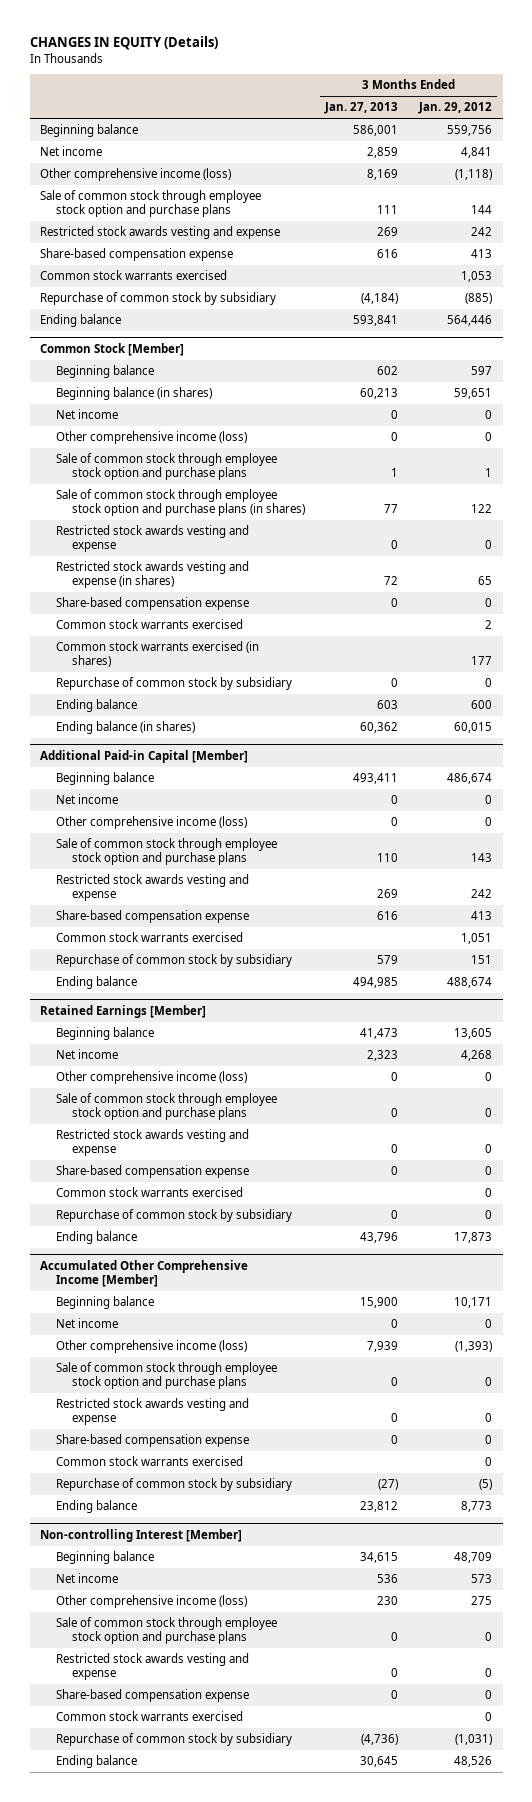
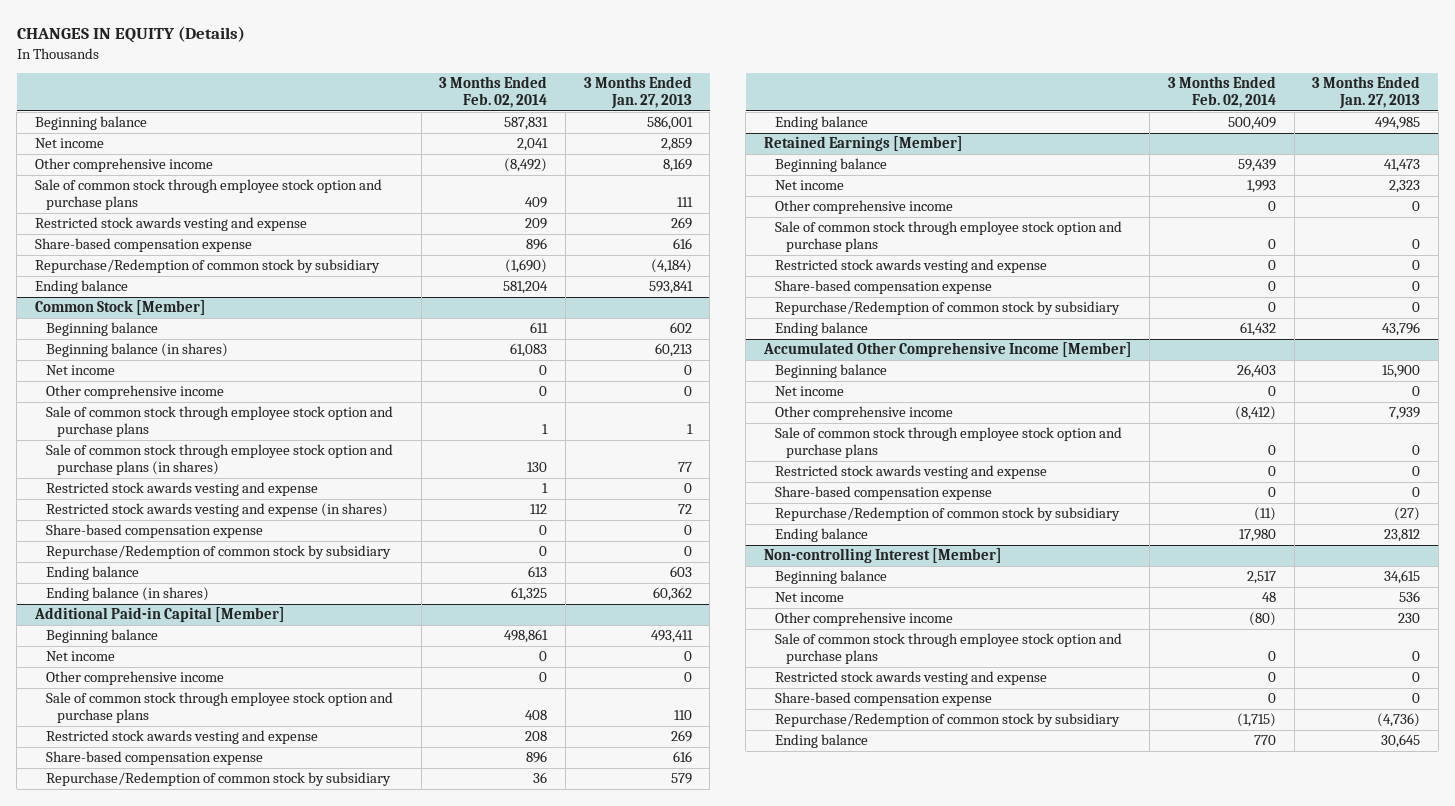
[418,102,493,115] Jan. 29, 2012 -> none
none -> [439,76,548,109] 3 Months Ended Feb. 02, 2014
[40,168,232,182] Other comprehensive income (loss) -> [35,158,214,173] Other comprehensive income
[40,270,228,281] Common stock warrants exercised -> none
[40,292,277,306] Repurchase of common stock by subsidiary -> [35,259,381,274] Repurchase/Redemption of common stock by subsidiary
[55,431,247,445] Other comprehensive income (loss) -> [46,385,225,400] Other comprehensive income
[55,619,243,630] Common stock warrants exercised -> none
[55,641,259,668] Common stock warrants exercised (in shares) -> none
[55,677,292,691] Repurchase of common stock by subsidiary -> [46,545,392,560] Repurchase/Redemption of common stock by subsidiary
[55,816,247,830] Other comprehensive income (loss) -> [46,671,225,686] Other comprehensive income
[55,932,243,943] Common stock warrants exercised -> none
[55,954,292,968] Repurchase of common stock by subsidiary -> [46,772,392,787] Repurchase/Redemption of common stock by subsidiary
[55,1071,247,1085] Other comprehensive income (loss) -> [774,200,953,215] Other comprehensive income
[55,1187,243,1198] Common stock warrants exercised -> none
[55,1209,292,1223] Repurchase of common stock by subsidiary -> [774,301,1120,316] Repurchase/Redemption of common stock by subsidiary
[55,1340,247,1354] Other comprehensive income (loss) -> [774,406,953,421] Other comprehensive income
[55,1456,243,1467] Common stock warrants exercised -> none
[55,1478,292,1492] Repurchase of common stock by subsidiary -> [774,507,1120,522] Repurchase/Redemption of common stock by subsidiary
[55,1595,247,1609] Other comprehensive income (loss) -> [774,612,953,627] Other comprehensive income
[55,1711,243,1722] Common stock warrants exercised -> none
[55,1733,292,1747] Repurchase of common stock by subsidiary -> [774,713,1120,728] Repurchase/Redemption of common stock by subsidiary

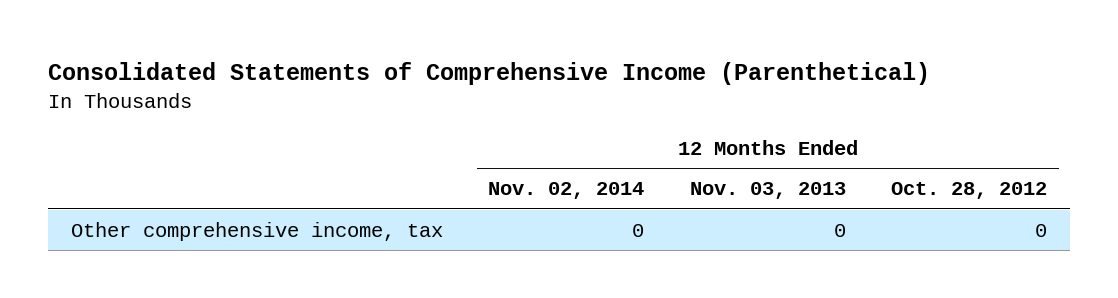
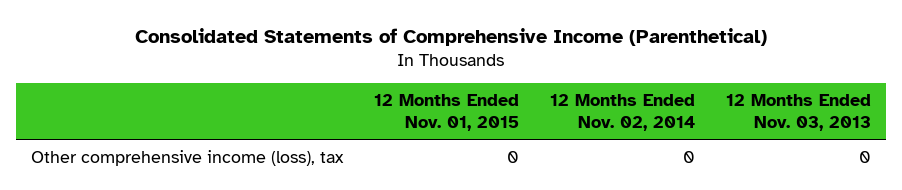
[891,182,1048,200] Oct. 28, 2012 -> none
none -> [374,94,520,132] 12 Months Ended Nov. 01, 2015
[70,221,443,241] Other comprehensive income, tax -> [31,149,345,166] Other comprehensive income (loss), tax

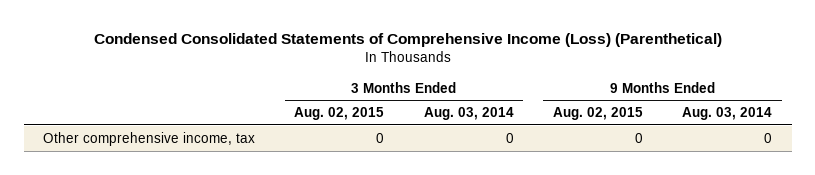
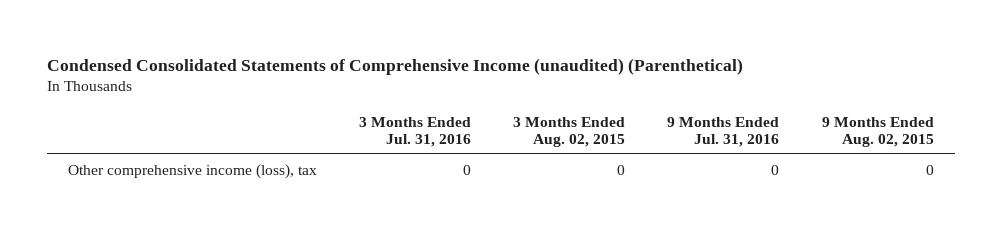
[93,33,722,48] Condensed Consolidated Statements of Comprehensive Income (Loss) (Parenthetical) -> [46,57,743,75] Condensed Consolidated Statements of Comprehensive Income (unaudited) (Parenthetical)
[423,107,514,121] Aug. 03, 2014 -> none
[682,107,773,121] Aug. 03, 2014 -> none
none -> [359,116,472,148] 3 Months Ended Jul. 31, 2016
none -> [667,116,780,148] 9 Months Ended Jul. 31, 2016
[43,131,256,146] Other comprehensive income, tax -> [67,163,317,179] Other comprehensive income (loss), tax

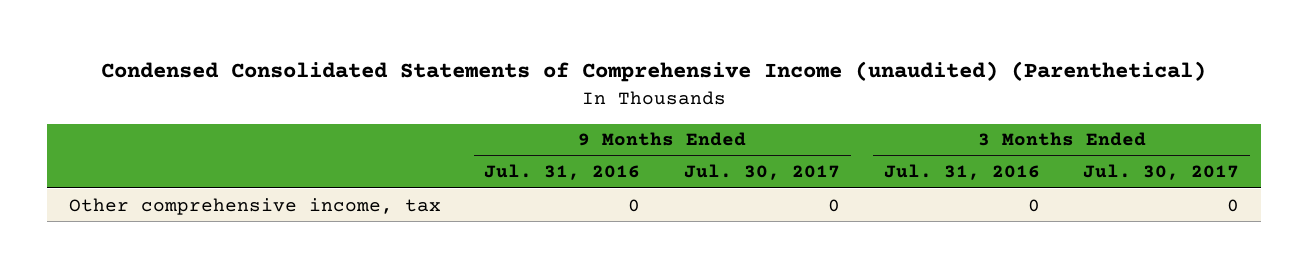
[513,116,626,148] 3 Months Ended Aug. 02, 2015 -> none
[821,116,934,148] 9 Months Ended Aug. 02, 2015 -> none
none -> [684,164,841,181] Jul. 30, 2017
none -> [1083,164,1240,181] Jul. 30, 2017
[67,163,317,179] Other comprehensive income (loss), tax -> [68,197,441,215] Other comprehensive income, tax

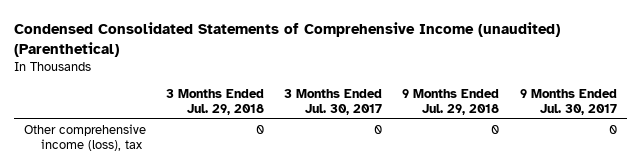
[484,164,641,181] Jul. 31, 2016 -> none
[883,164,1040,181] Jul. 31, 2016 -> none
none -> [165,89,264,116] 3 Months Ended Jul. 29, 2018
none -> [402,89,500,116] 9 Months Ended Jul. 29, 2018
[68,197,441,215] Other comprehensive income, tax -> [23,124,146,152] Other comprehensive income (loss), tax

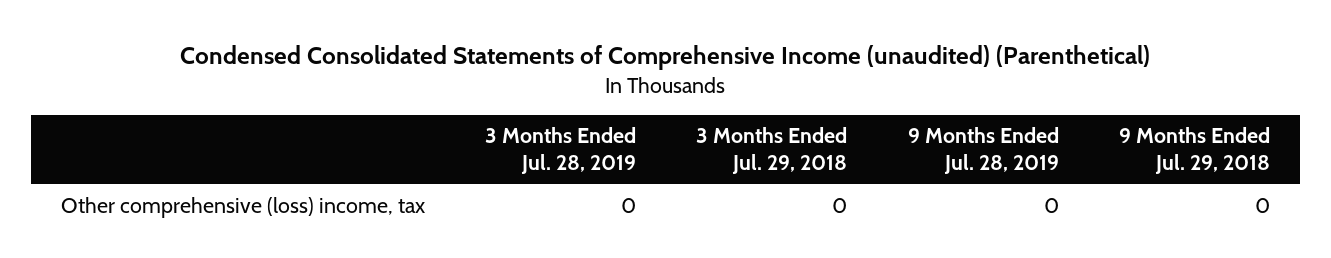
[284,89,383,116] 3 Months Ended Jul. 30, 2017 -> none
[519,89,617,116] 9 Months Ended Jul. 30, 2017 -> none
none -> [485,127,637,175] 3 Months Ended Jul. 28, 2019
none -> [907,127,1059,175] 9 Months Ended Jul. 28, 2019
[23,124,146,152] Other comprehensive income (loss), tax -> [61,197,426,219] Other comprehensive (loss) income, tax

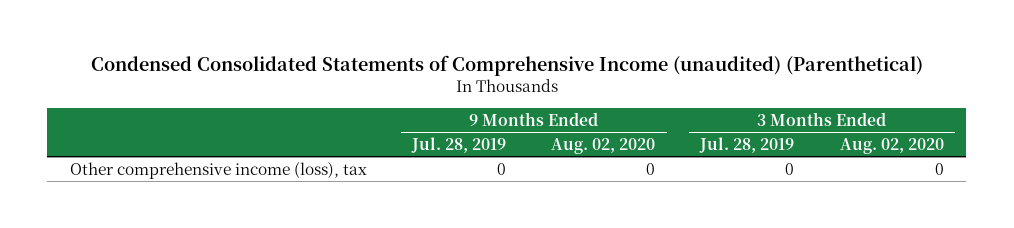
[696,127,848,175] 3 Months Ended Jul. 29, 2018 -> none
[1118,127,1270,175] 9 Months Ended Jul. 29, 2018 -> none
none -> [551,137,656,154] Aug. 02, 2020
none -> [839,137,944,154] Aug. 02, 2020
[61,197,426,219] Other comprehensive (loss) income, tax -> [69,161,367,179] Other comprehensive income (loss), tax

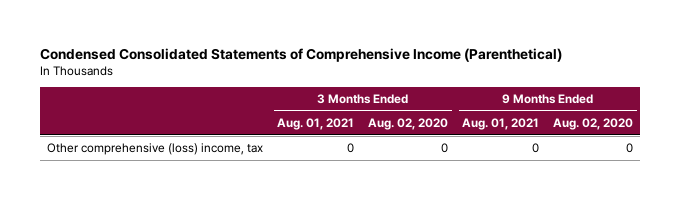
[90,55,923,77] Condensed Consolidated Statements of Comprehensive Income (unaudited) (Parenthetical) -> [40,47,563,62] Condensed Consolidated Statements of Comprehensive Income (Parenthetical)
[411,136,507,153] Jul. 28, 2019 -> none
[699,136,795,153] Jul. 28, 2019 -> none
none -> [277,118,355,131] Aug. 01, 2021
none -> [462,118,540,131] Aug. 01, 2021
[69,161,367,179] Other comprehensive income (loss), tax -> [47,143,264,156] Other comprehensive (loss) income, tax

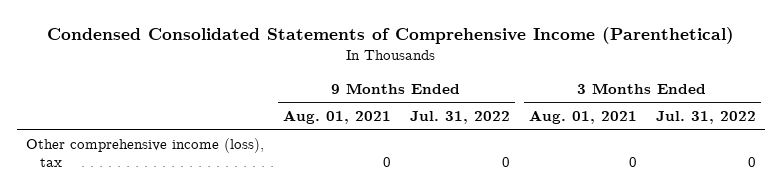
[368,118,449,131] Aug. 02, 2020 -> none
[553,118,634,131] Aug. 02, 2020 -> none
none -> [409,110,510,124] Jul. 31, 2022
none -> [655,110,756,124] Jul. 31, 2022
[47,143,264,156] Other comprehensive (loss) income, tax -> [26,137,265,168] Other comprehensive income (loss), tax

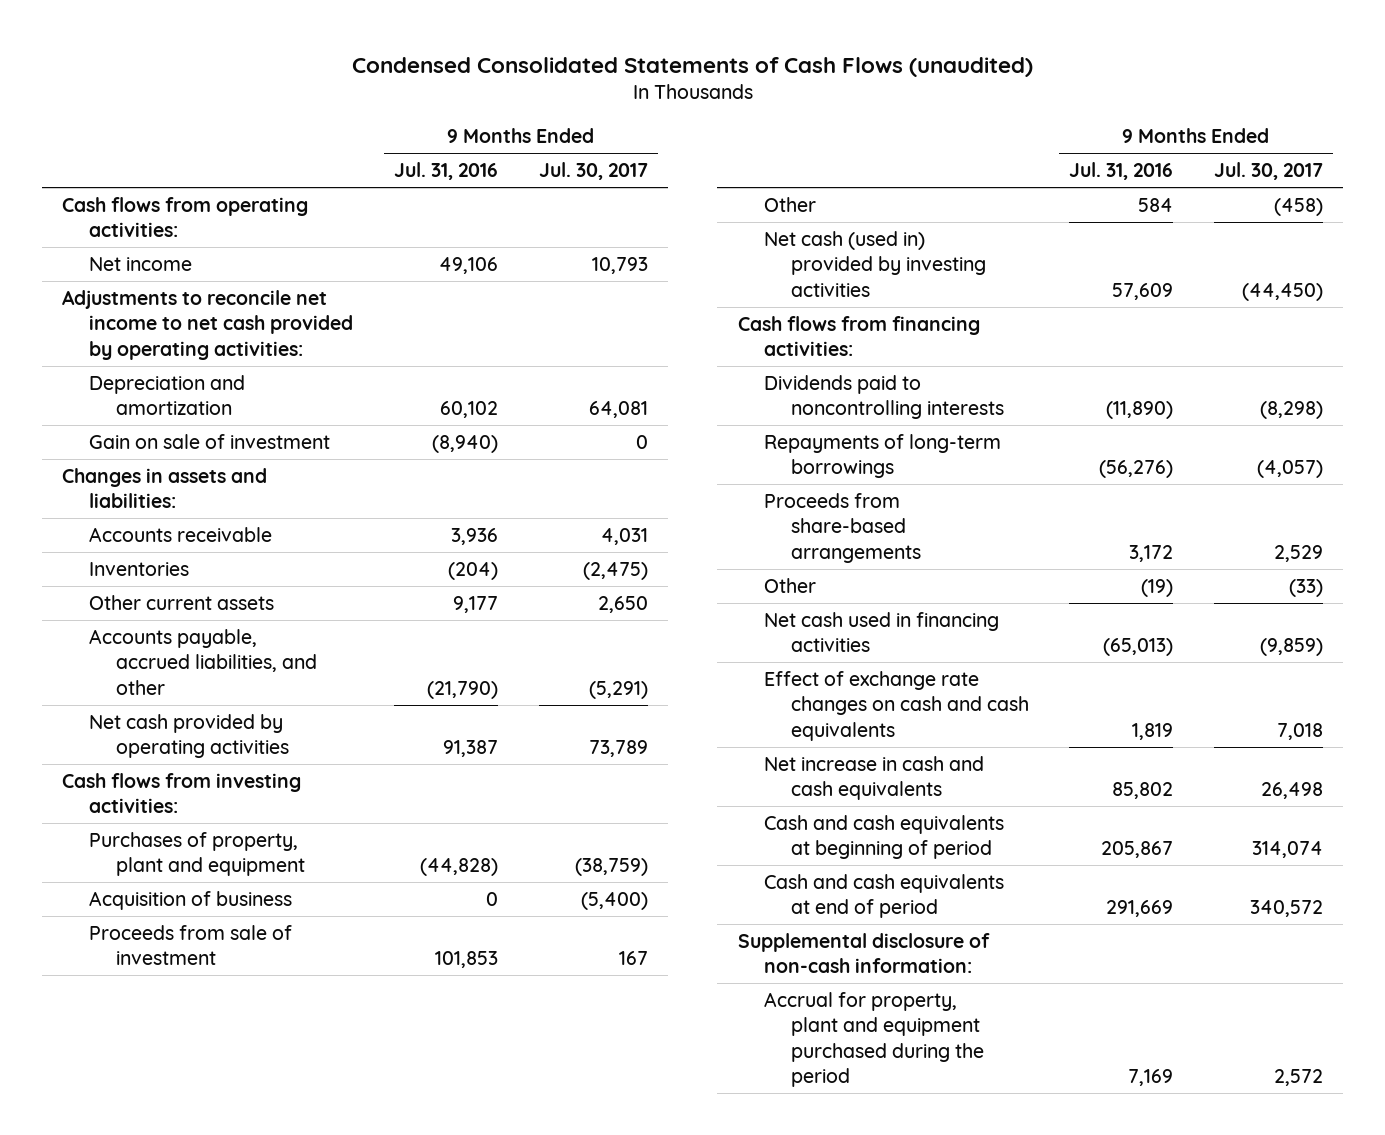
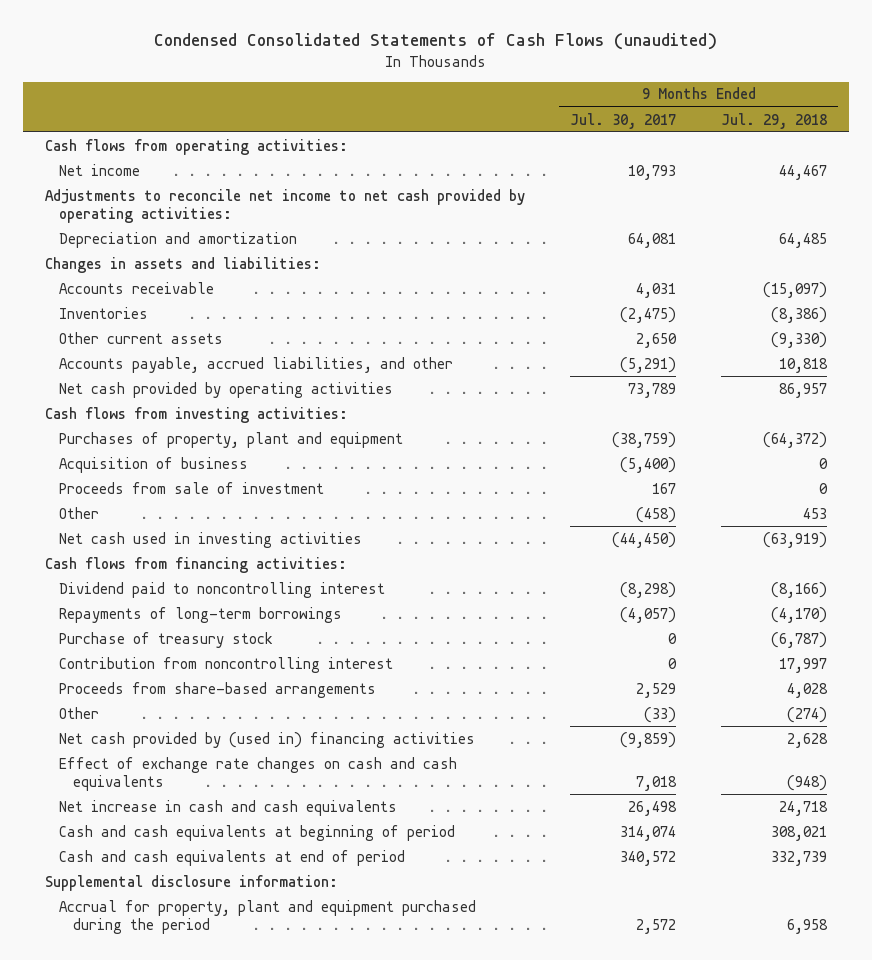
[394,162,499,181] Jul. 31, 2016 -> none
none -> [721,112,828,129] Jul. 29, 2018
[89,434,331,450] Gain on sale of investment -> none
[764,231,986,297] Net cash (used in) provided by investing activities -> [58,531,362,548] Net cash used in investing activities
[764,375,1004,420] Dividends paid to noncontrolling interests -> [58,581,385,598] Dividend paid to noncontrolling interest
none -> [58,631,273,648] Purchase of treasury stock
none -> [58,656,393,673] Contribution from noncontrolling interest
[764,612,1000,653] Net cash used in financing activities -> [58,731,475,748] Net cash provided by (used in) financing activities
[737,933,990,974] Supplemental disclosure of non-cash information: -> [45,874,339,891] Supplemental disclosure information:

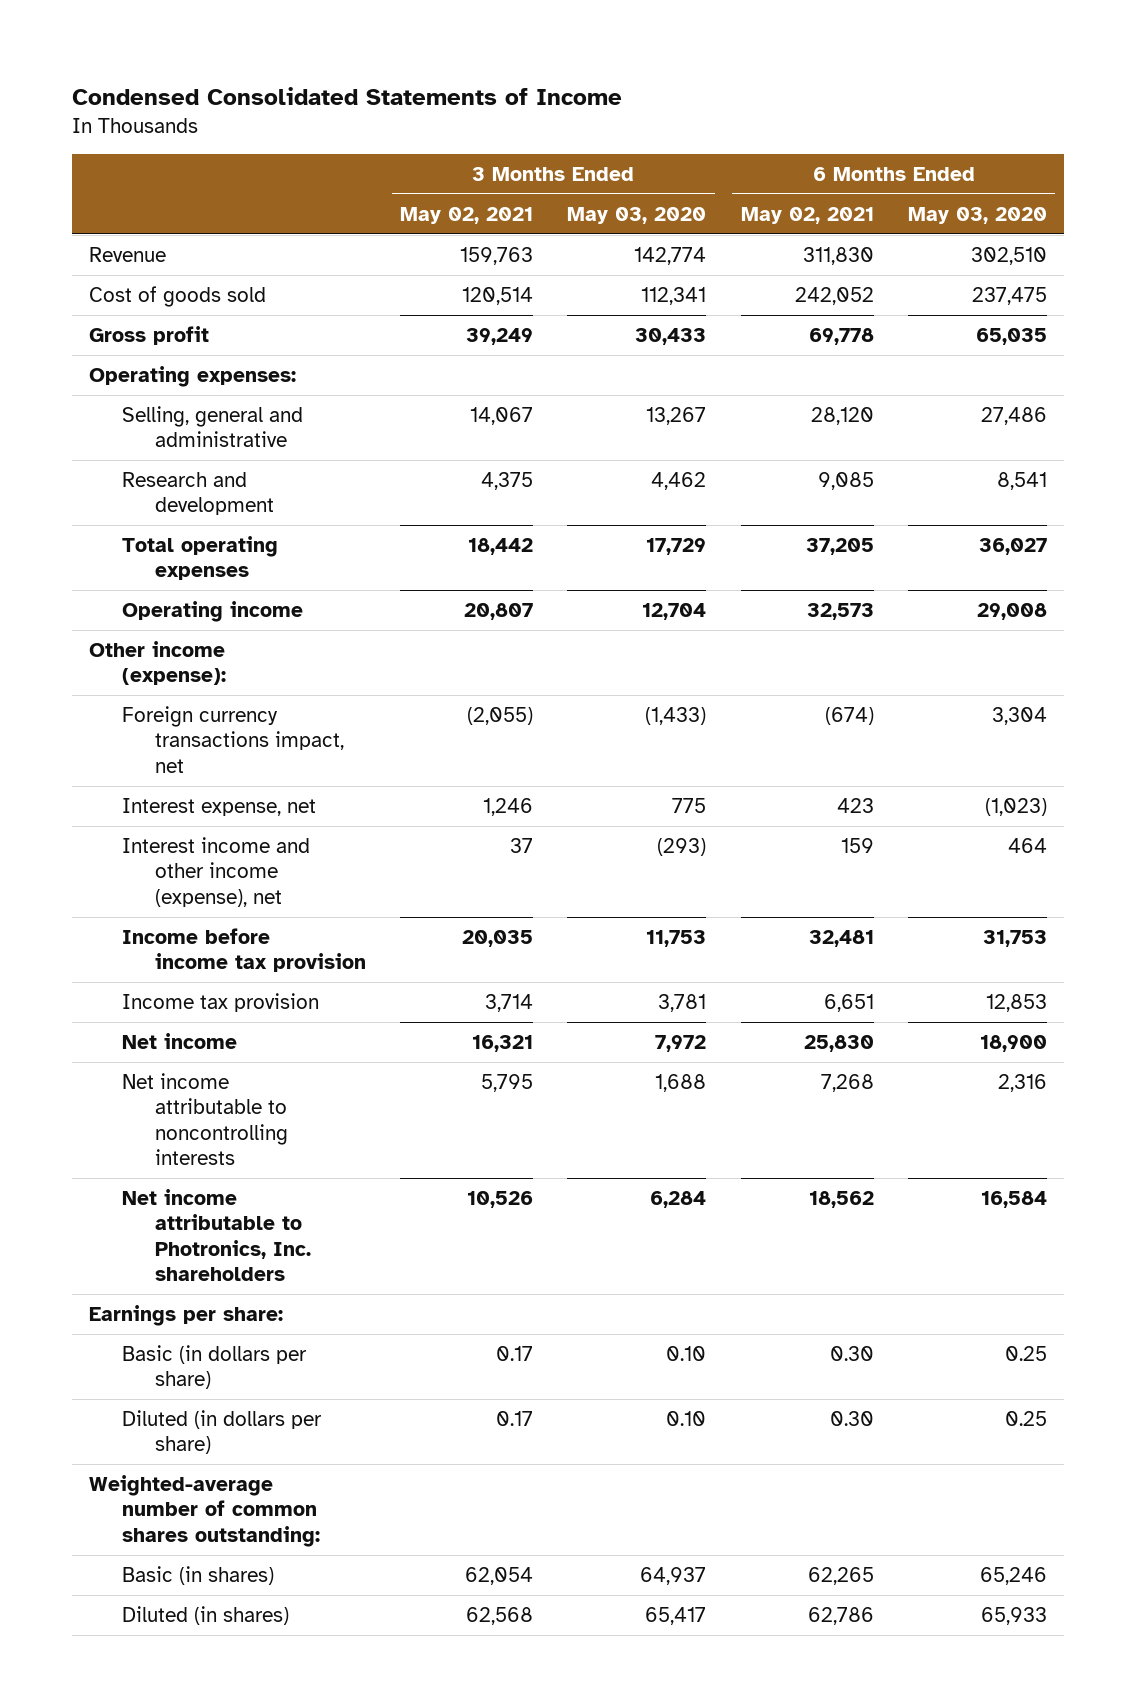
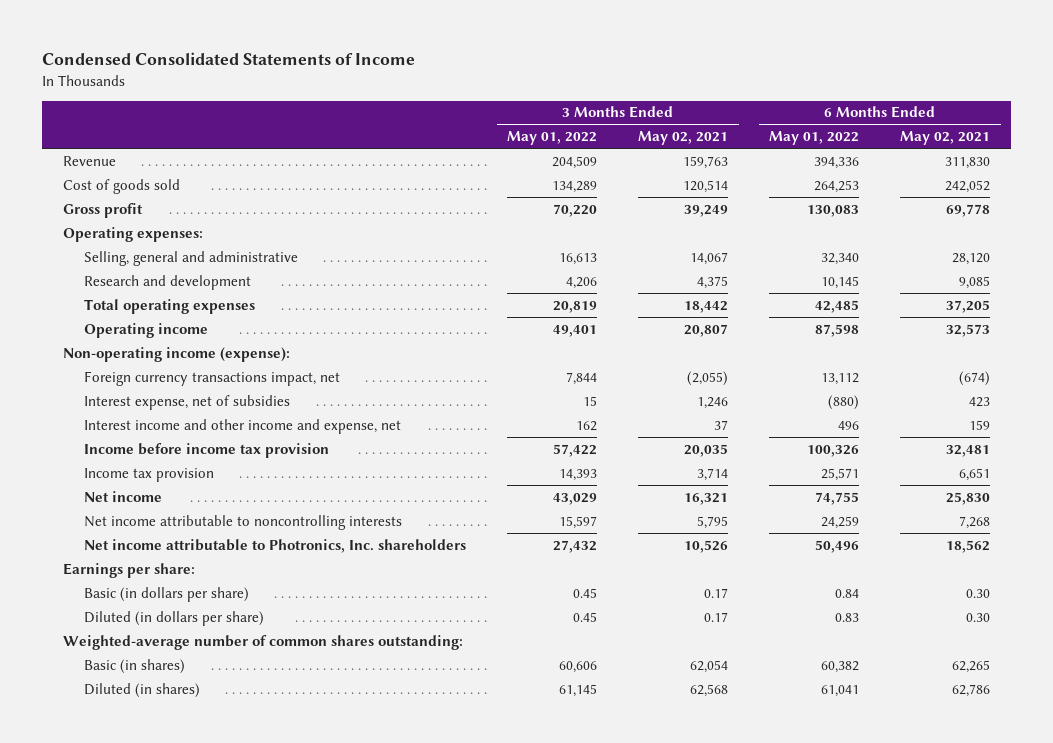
[567,206,707,224] May 03, 2020 -> none
[907,206,1047,224] May 03, 2020 -> none
none -> [507,131,598,146] May 01, 2022
none -> [769,131,860,146] May 01, 2022
[89,641,227,686] Other income (expense): -> [62,346,290,362] Non-operating income (expense):
[122,798,317,817] Interest expense, net -> [84,394,291,410] Interest expense, net of subsidies
[122,837,311,907] Interest income and other income (expense), net -> [84,418,402,434] Interest income and other income and expense, net

